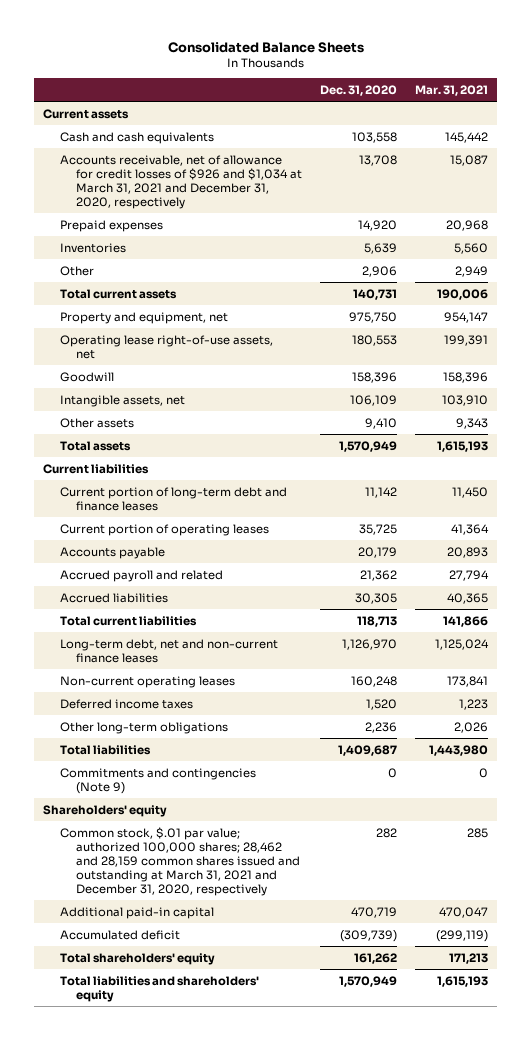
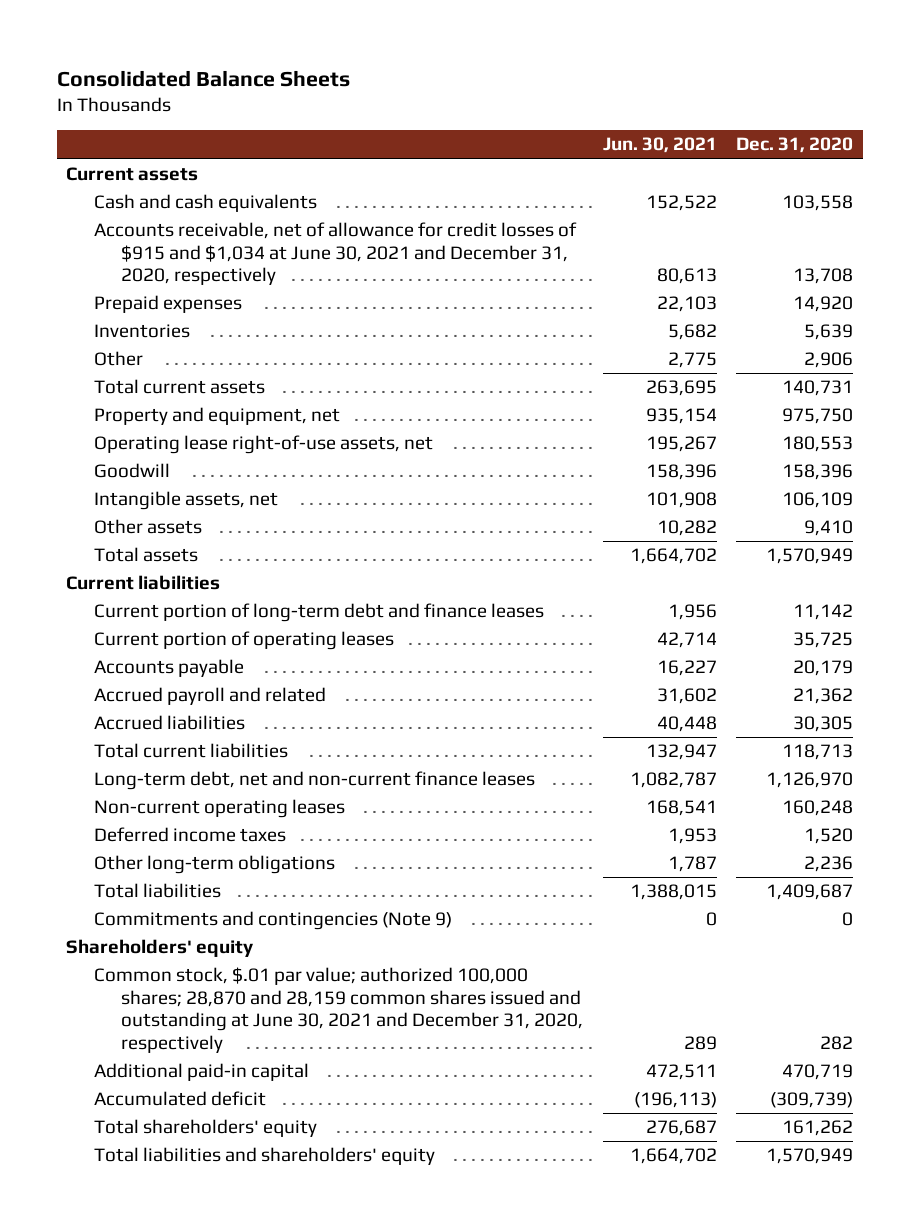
[415,84,489,96] Mar. 31, 2021 -> none
none -> [602,137,717,154] Jun. 30, 2021
[59,154,302,209] Accounts receivable, net of allowance for credit losses of $926 and $1,034 at March 31, 2021 and December 31, 2020, respectively -> [93,222,577,286] Accounts receivable, net of allowance for credit losses of $915 and $1,034 at June 30, 2021 and December 31, 2020, respectively
[59,826,300,896] Common stock, $.01 par value; authorized 100,000 shares; 28,462 and 28,159 common shares issued and outstanding at March 31, 2021 and December 31, 2020, respectively -> [93,967,584,1053] Common stock, $.01 par value; authorized 100,000 shares; 28,870 and 28,159 common shares issued and outstanding at June 30, 2021 and December 31, 2020, respectively

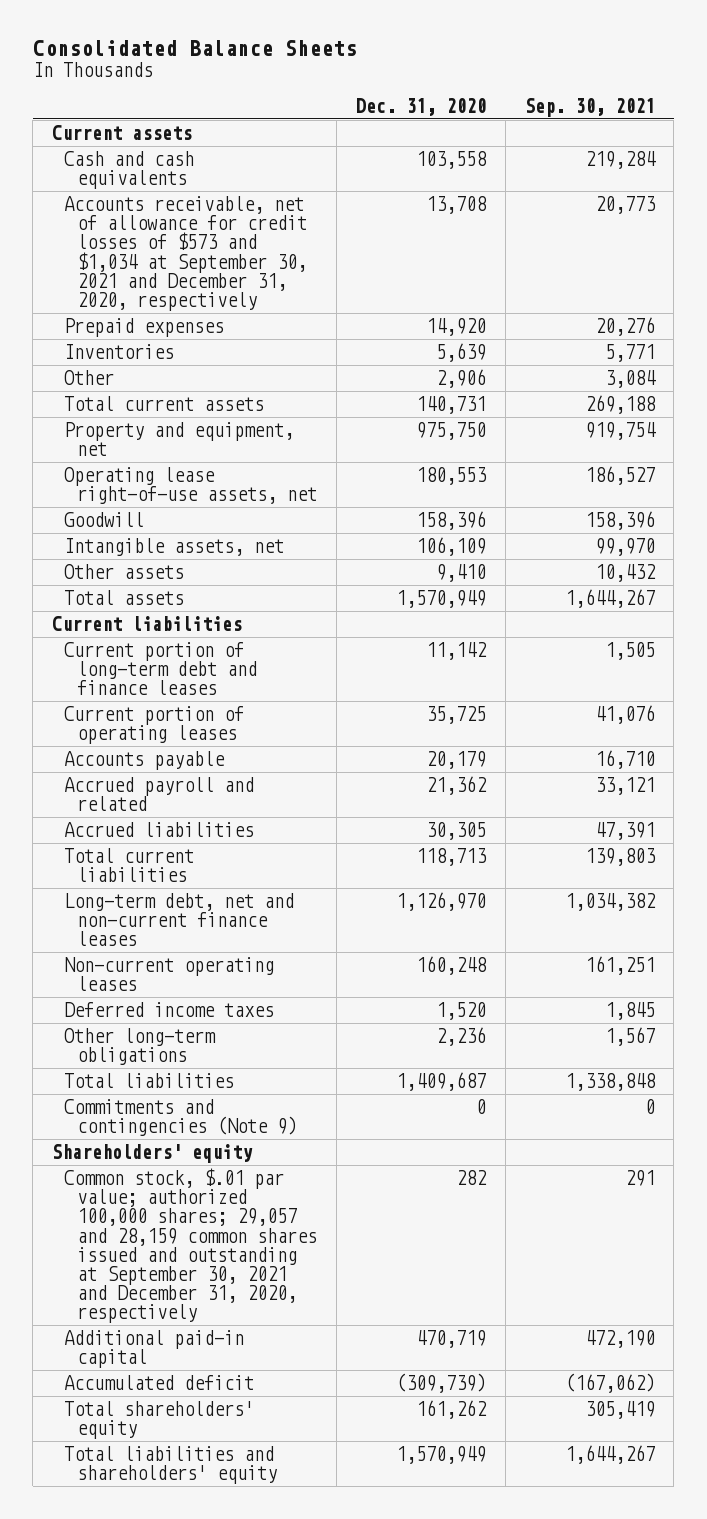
[602,137,717,154] Jun. 30, 2021 -> none
none -> [524,97,655,117] Sep. 30, 2021
[93,222,577,286] Accounts receivable, net of allowance for credit losses of $915 and $1,034 at June 30, 2021 and December 31, 2020, respectively -> [64,196,307,312] Accounts receivable, net of allowance for credit losses of $573 and $1,034 at September 30, 2021 and December 31, 2020, respectively
[93,967,584,1053] Common stock, $.01 par value; authorized 100,000 shares; 28,870 and 28,159 common shares issued and outstanding at June 30, 2021 and December 31, 2020, respectively -> [64,1168,317,1324] Common stock, $.01 par value; authorized 100,000 shares; 29,057 and 28,159 common shares issued and outstanding at September 30, 2021 and December 31, 2020, respectively

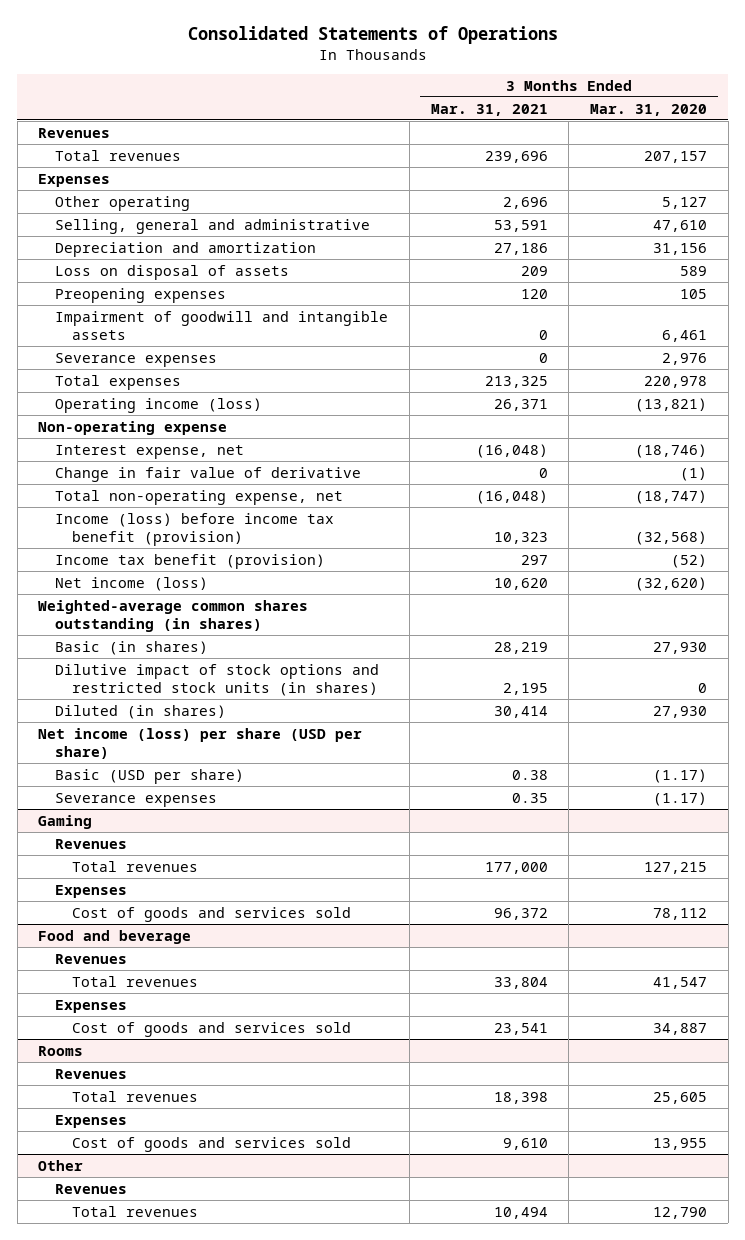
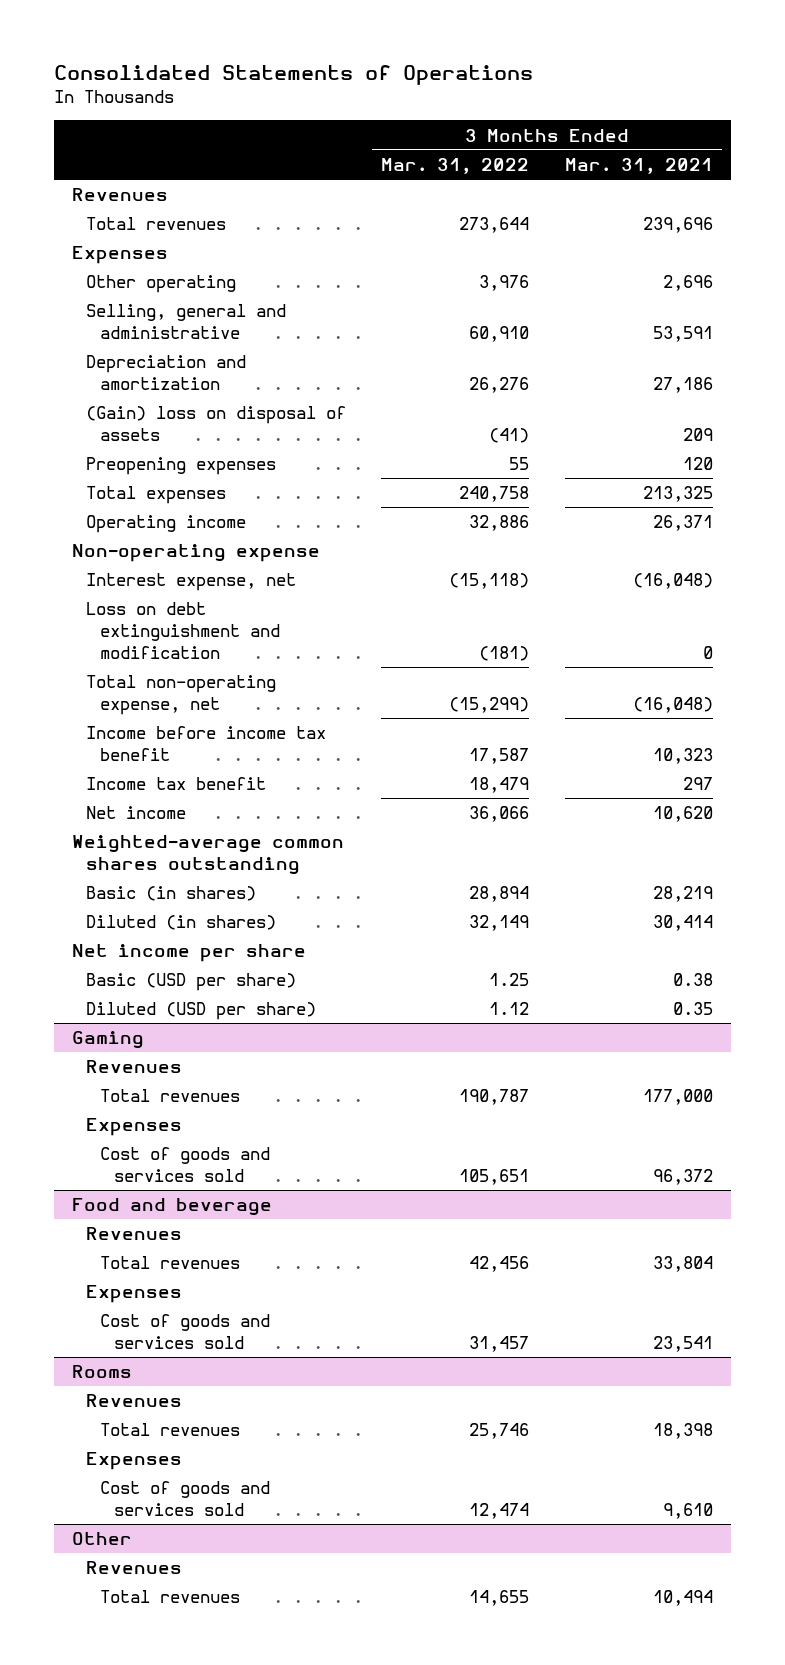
[590,103,708,116] Mar. 31, 2020 -> none
none -> [381,158,530,175] Mar. 31, 2022
[55,264,290,280] Loss on disposal of assets -> [85,406,346,441] (Gain) loss on disposal of assets
[55,310,389,341] Impairment of goodwill and intangible assets -> none
[55,352,218,367] Severance expenses -> none
[55,397,263,413] Operating income (loss) -> [85,515,246,534] Operating income
[55,466,362,482] Change in fair value of derivative -> none
none -> [85,602,280,659] Loss on debt extinguishment and modification
[55,512,335,547] Income (loss) before income tax benefit (provision) -> [85,726,326,761] Income before income tax benefit
[55,553,326,569] Income tax benefit (provision) -> [85,777,266,791] Income tax benefit
[55,576,209,591] Net income (loss) -> [85,806,186,820] Net income
[38,599,309,633] Weighted-average common shares outstanding (in shares) -> [71,835,344,875] Weighted-average common shares outstanding
[55,663,380,697] Dilutive impact of stock options and restricted stock units (in shares) -> none
[38,727,363,760] Net income (loss) per share (USD per share) -> [71,944,306,963] Net income per share
[55,792,218,807] Severance expenses -> [85,1002,316,1021] Diluted (USD per share)

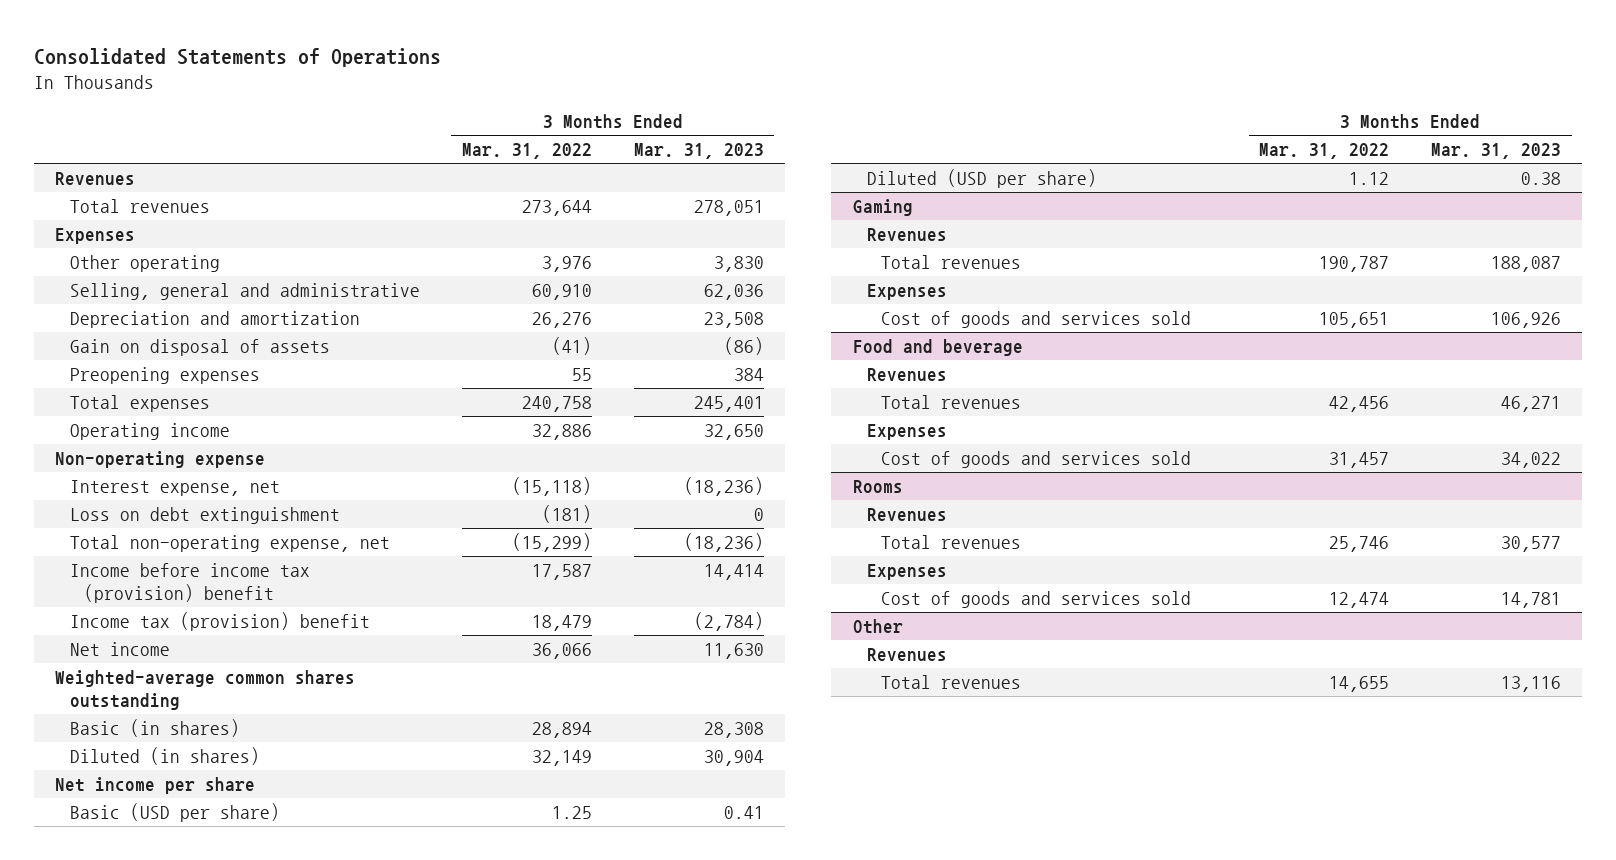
[564,158,713,175] Mar. 31, 2021 -> none
none -> [633,143,764,160] Mar. 31, 2023
[85,406,346,441] (Gain) loss on disposal of assets -> [69,339,330,357] Gain on disposal of assets
[85,602,280,659] Loss on debt extinguishment and modification -> [69,507,340,525] Loss on debt extinguishment
[85,726,326,761] Income before income tax benefit -> [69,563,310,604] Income before income tax (provision) benefit
[85,777,266,791] Income tax benefit -> [69,612,370,632] Income tax (provision) benefit

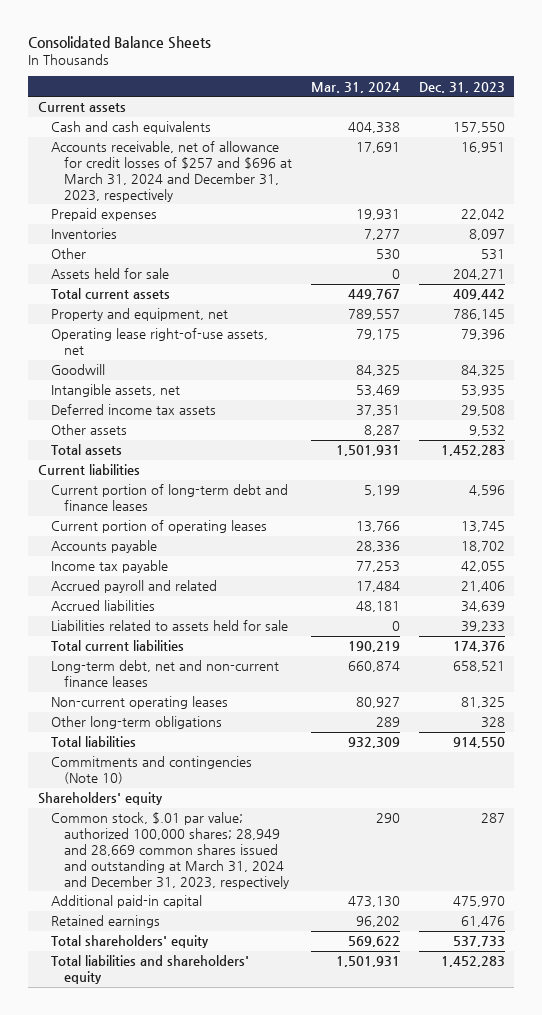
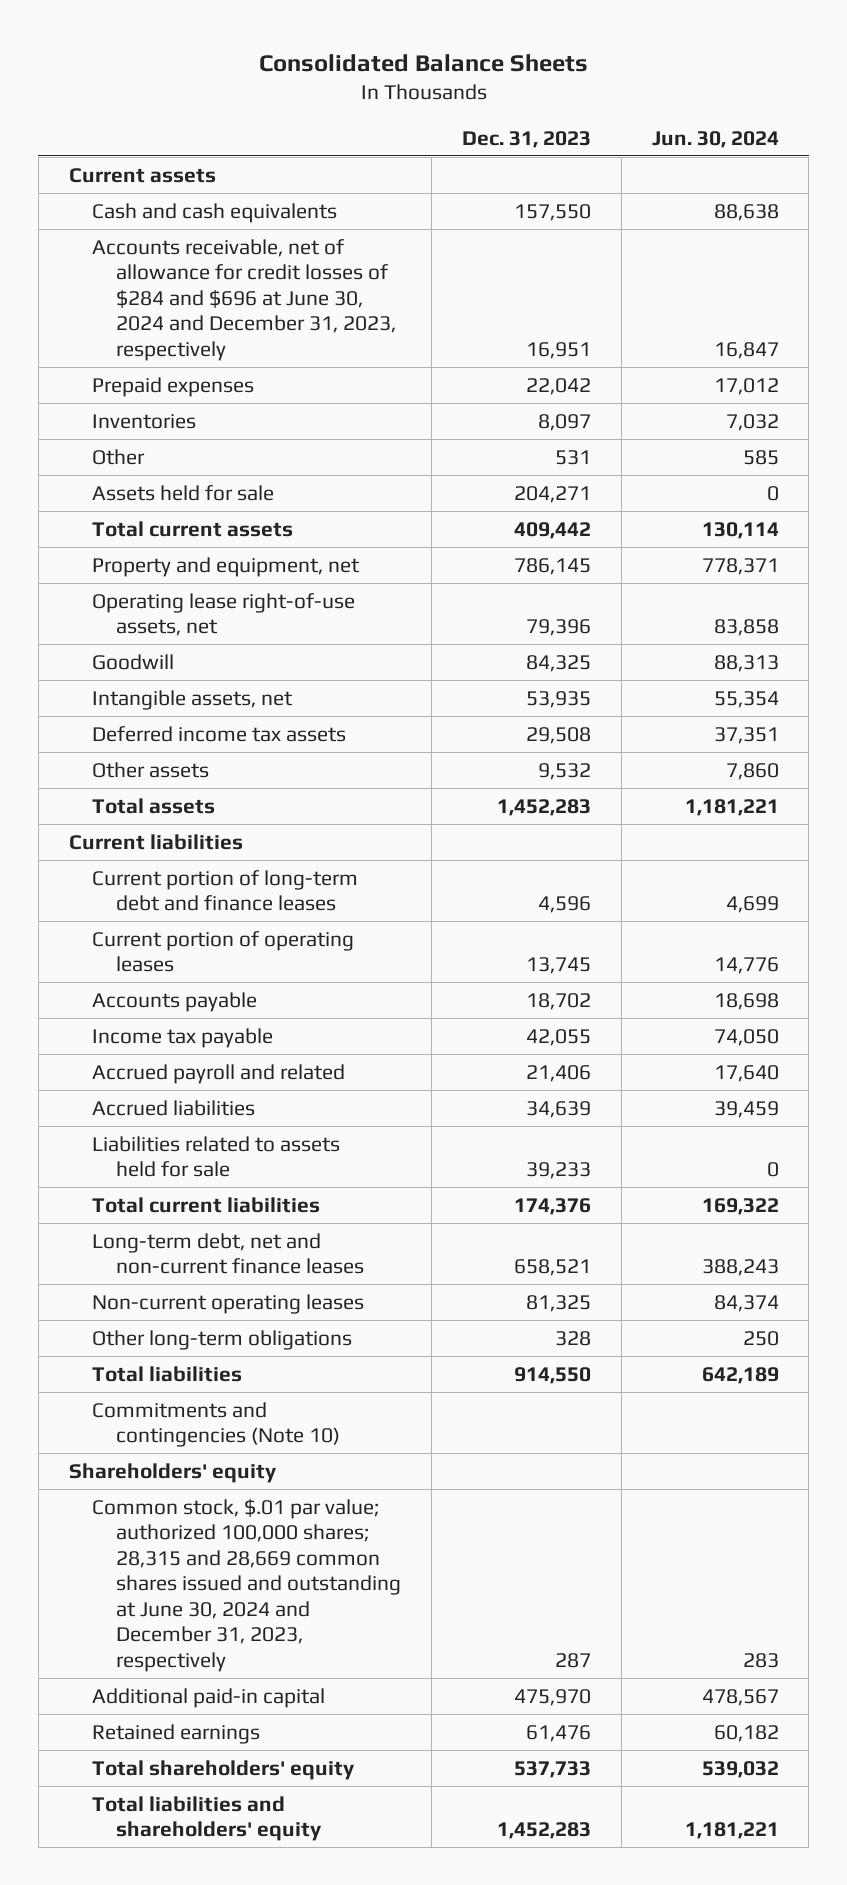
[310,81,400,93] Mar. 31, 2024 -> none
none -> [651,130,779,148] Jun. 30, 2024
[50,141,293,202] Accounts receivable, net of allowance for credit losses of $257 and $696 at March 31, 2024 and December 31, 2023, respectively -> [92,238,397,361] Accounts receivable, net of allowance for credit losses of $284 and $696 at June 30, 2024 and December 31, 2023, respectively
[50,812,290,889] Common stock, $.01 par value; authorized 100,000 shares; 28,949 and 28,669 common shares issued and outstanding at March 31, 2024 and December 31, 2023, respectively -> [92,1498,402,1672] Common stock, $.01 par value; authorized 100,000 shares; 28,315 and 28,669 common shares issued and outstanding at June 30, 2024 and December 31, 2023, respectively

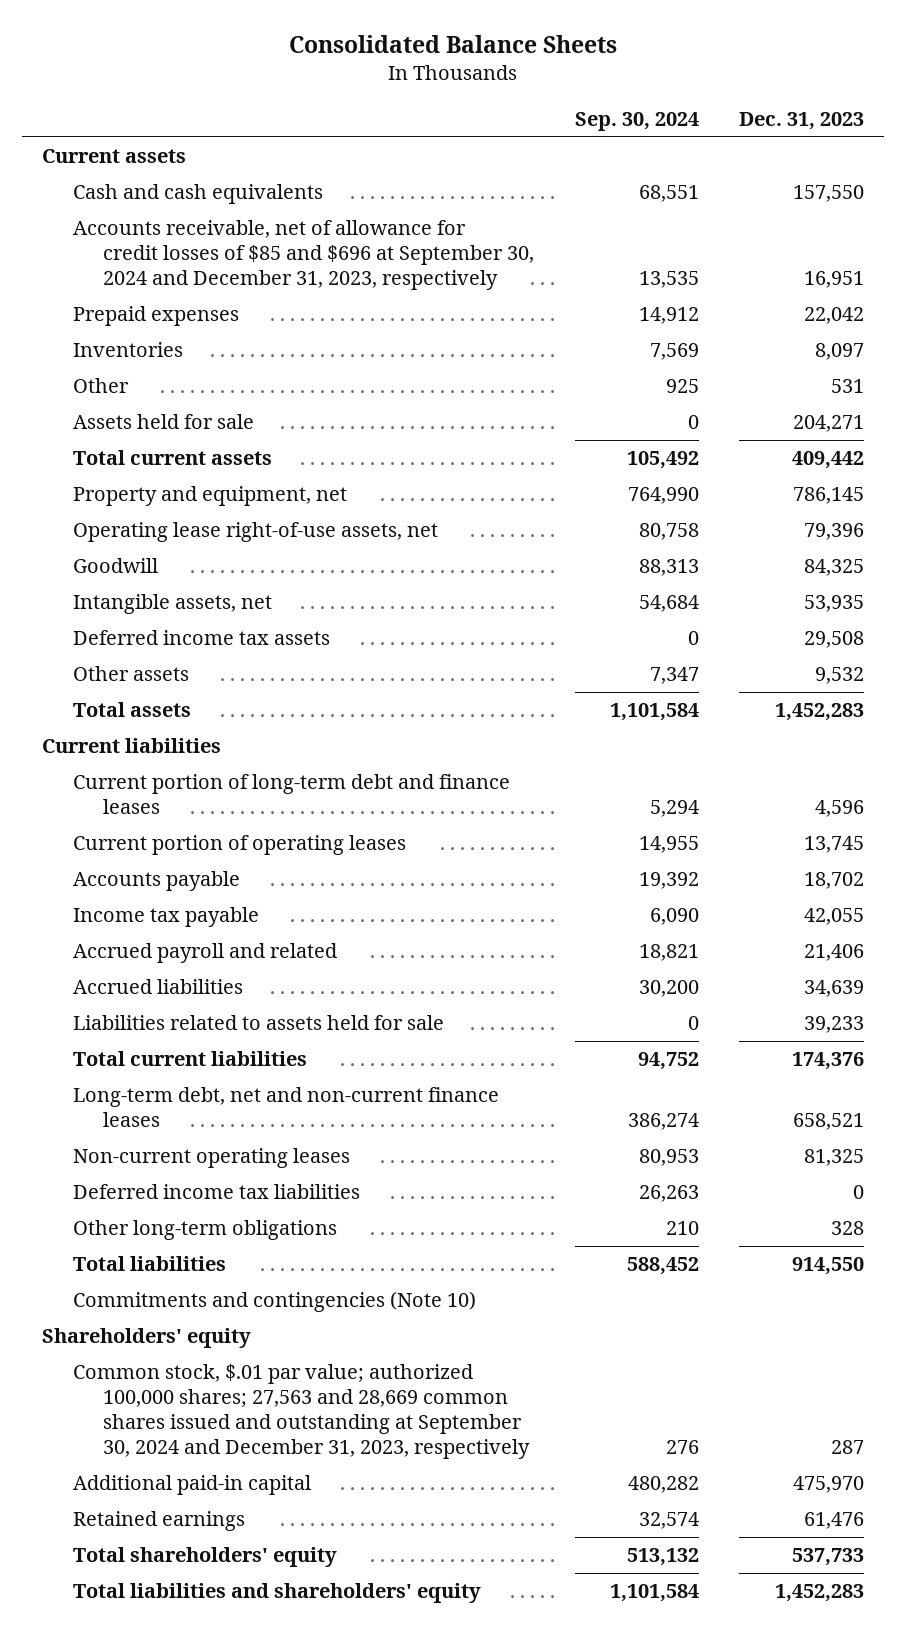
[651,130,779,148] Jun. 30, 2024 -> none
none -> [574,111,699,131] Sep. 30, 2024
[92,238,397,361] Accounts receivable, net of allowance for credit losses of $284 and $696 at June 30, 2024 and December 31, 2023, respectively -> [72,220,535,291] Accounts receivable, net of allowance for credit losses of $85 and $696 at September 30, 2024 and December 31, 2023, respectively
none -> [72,1184,360,1200] Deferred income tax liabilities
[92,1498,402,1672] Common stock, $.01 par value; authorized 100,000 shares; 28,315 and 28,669 common shares issued and outstanding at June 30, 2024 and December 31, 2023, respectively -> [72,1364,531,1460] Common stock, $.01 par value; authorized 100,000 shares; 27,563 and 28,669 common shares issued and outstanding at September 30, 2024 and December 31, 2023, respectively

